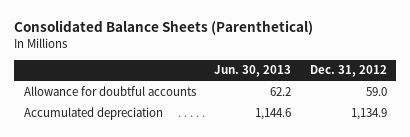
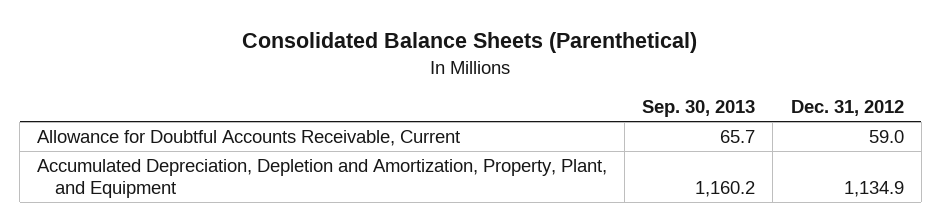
[214,65,292,78] Jun. 30, 2013 -> none
none -> [642,100,756,118] Sep. 30, 2013
[23,85,196,96] Allowance for doubtful accounts -> [37,130,461,147] Allowance for Doubtful Accounts Receivable, Current
[23,106,163,120] Accumulated depreciation -> [37,159,608,198] Accumulated Depreciation, Depletion and Amortization, Property, Plant, and Equipment

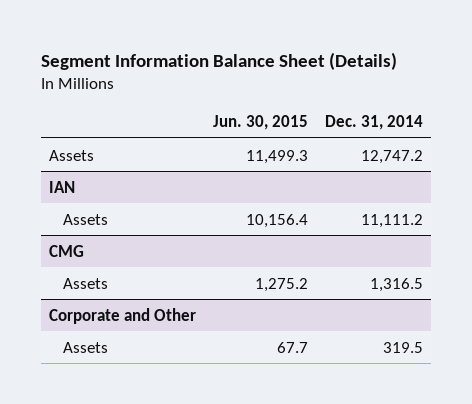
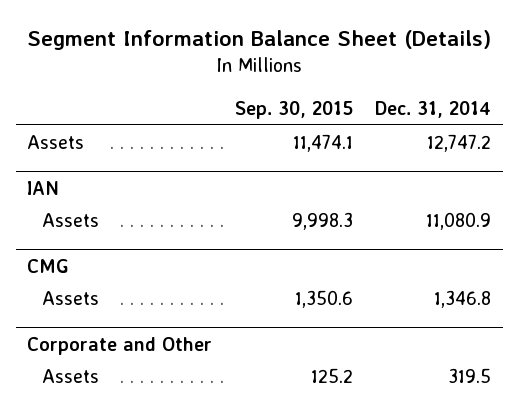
[213,114,309,130] Jun. 30, 2015 -> none
none -> [234,100,353,119] Sep. 30, 2015
[360,213,423,228] 11,111.2 -> [426,212,492,231] 11,080.9
[369,277,423,292] 1,316.5 -> [434,290,492,309] 1,346.8

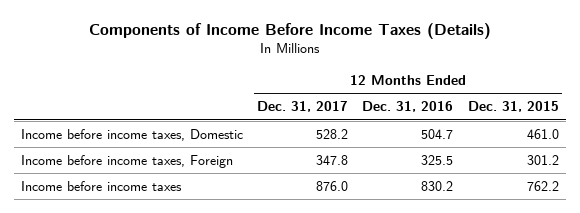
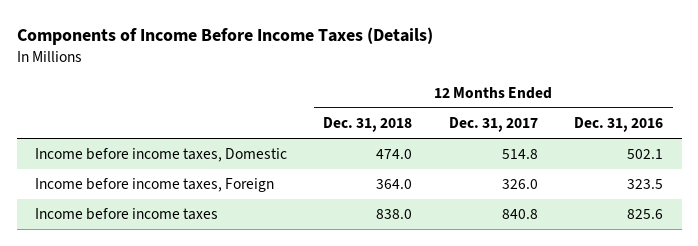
[467,101,559,113] Dec. 31, 2015 -> none
none -> [323,117,413,133] Dec. 31, 2018
[316,128,349,139] 528.2 -> [501,149,538,160] 514.8
[421,128,454,139] 504.7 -> [627,149,664,160] 502.1
[316,154,349,165] 347.8 -> [501,179,538,190] 326.0
[421,154,454,165] 325.5 -> [627,179,664,190] 323.5
[316,180,349,191] 876.0 -> [501,209,538,220] 840.8
[421,180,454,191] 830.2 -> [627,209,664,220] 825.6

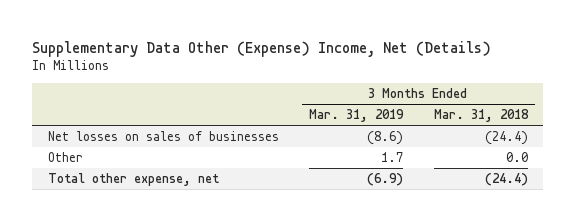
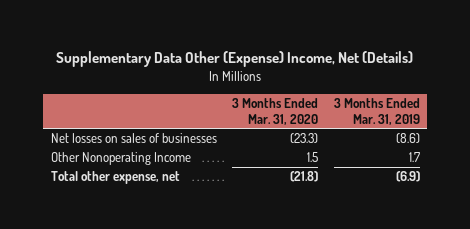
[433,109,529,123] Mar. 31, 2018 -> none
none -> [232,98,319,125] 3 Months Ended Mar. 31, 2020
[47,152,83,163] Other -> [50,152,191,166] Other Nonoperating Income

